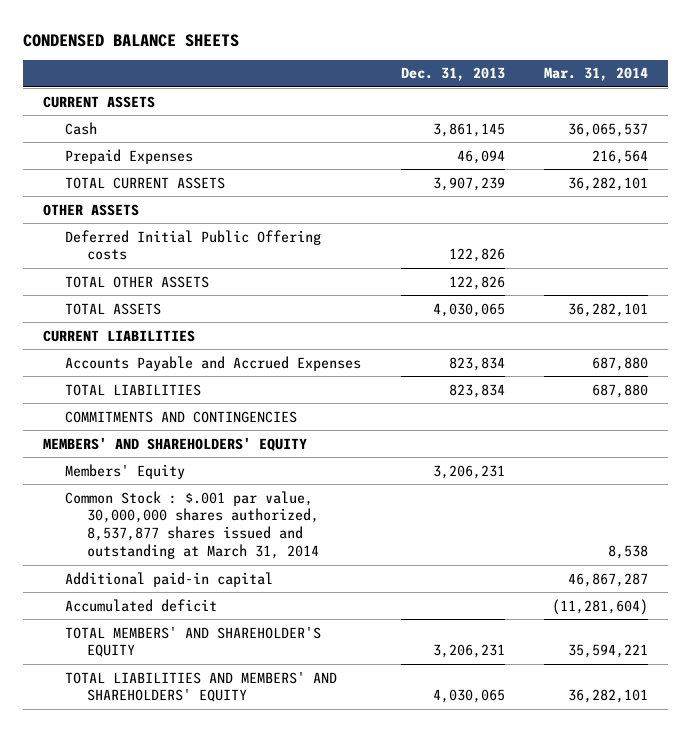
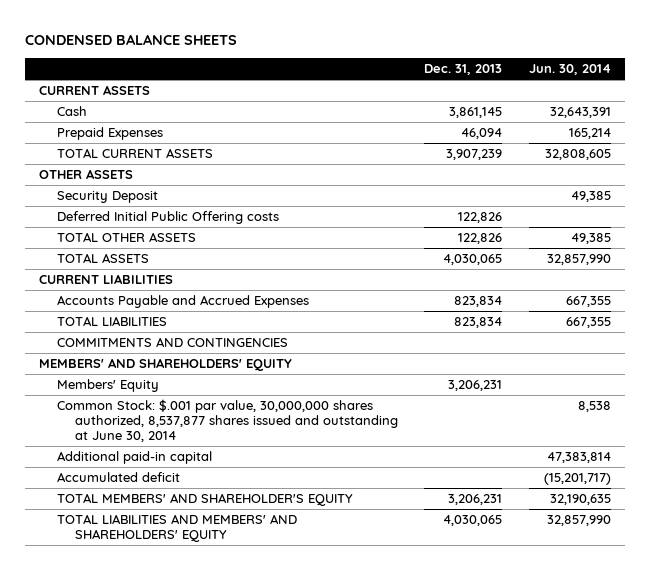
[544,67,649,82] Mar. 31, 2014 -> none
none -> [529,64,612,76] Jun. 30, 2014
none -> [56,191,158,204] Security Deposit
[64,490,319,560] Common Stock : $.001 par value, 30,000,000 shares authorized, 8,537,877 shares issued and outstanding at March 31, 2014 -> [56,399,398,442] Common Stock: $.001 par value, 30,000,000 shares authorized, 8,537,877 shares issued and outstanding at June 30, 2014

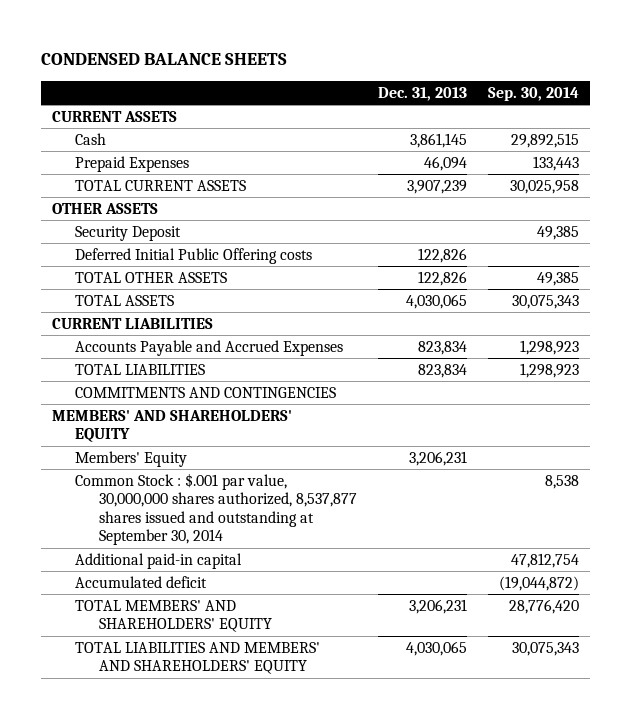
[529,64,612,76] Jun. 30, 2014 -> none
none -> [488,87,580,102] Sep. 30, 2014
[56,399,398,442] Common Stock: $.001 par value, 30,000,000 shares authorized, 8,537,877 shares issued and outstanding at June 30, 2014 -> [75,472,357,546] Common Stock : $.001 par value, 30,000,000 shares authorized, 8,537,877 shares issued and outstanding at September 30, 2014
[56,493,353,507] TOTAL MEMBERS' AND SHAREHOLDER'S EQUITY -> [75,599,272,633] TOTAL MEMBERS' AND SHAREHOLDERS' EQUITY

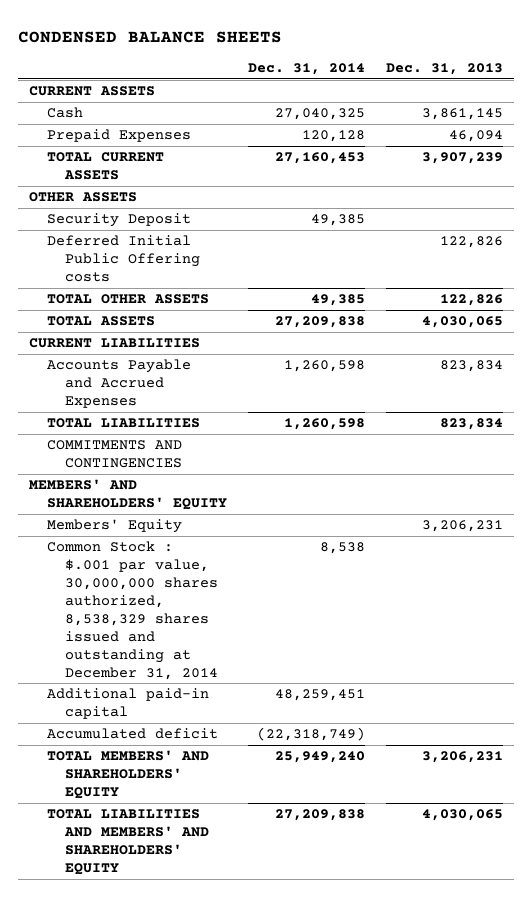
[488,87,580,102] Sep. 30, 2014 -> none
none -> [248,63,366,76] Dec. 31, 2014
[75,472,357,546] Common Stock : $.001 par value, 30,000,000 shares authorized, 8,537,877 shares issued and outstanding at September 30, 2014 -> [46,541,219,680] Common Stock : $.001 par value, 30,000,000 shares authorized, 8,538,329 shares issued and outstanding at December 31, 2014

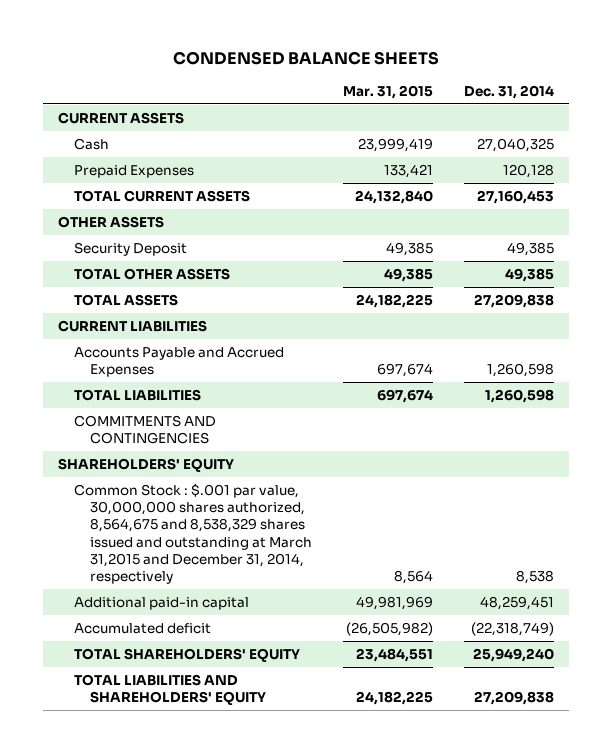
[386,63,504,76] Dec. 31, 2013 -> none
none -> [342,84,433,99] Mar. 31, 2015
[46,235,201,283] Deferred Initial Public Offering costs -> none
[46,519,182,534] Members' Equity -> none
[28,479,227,511] MEMBERS' AND SHAREHOLDERS' EQUITY -> [58,457,235,472] SHAREHOLDERS' EQUITY
[46,541,219,680] Common Stock : $.001 par value, 30,000,000 shares authorized, 8,538,329 shares issued and outstanding at December 31, 2014 -> [74,482,313,584] Common Stock : $.001 par value, 30,000,000 shares authorized, 8,564,675 and 8,538,329 shares issued and outstanding at March 31,2015 and December 31, 2014, respectively
[46,750,209,800] TOTAL MEMBERS' AND SHAREHOLDERS' EQUITY -> [74,647,301,662] TOTAL SHAREHOLDERS' EQUITY
[46,809,210,876] TOTAL LIABILITIES AND MEMBERS' AND SHAREHOLDERS' EQUITY -> [74,673,267,706] TOTAL LIABILITIES AND SHAREHOLDERS' EQUITY

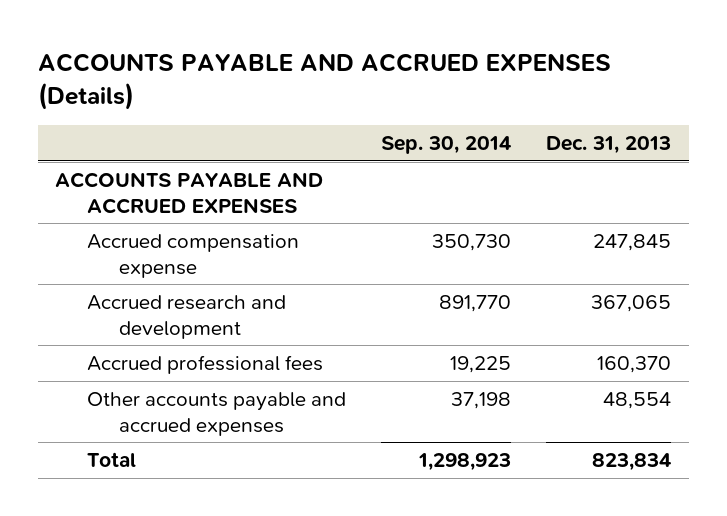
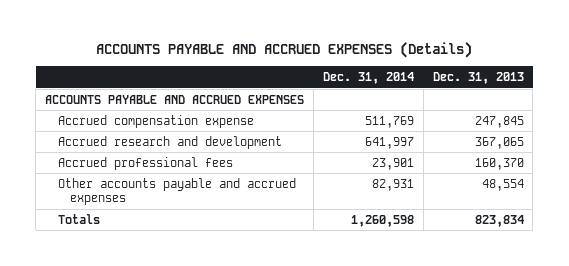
[381,135,512,154] Sep. 30, 2014 -> none
none -> [322,72,414,85] Dec. 31, 2014
[87,452,137,468] Total -> [57,213,100,224] Totals

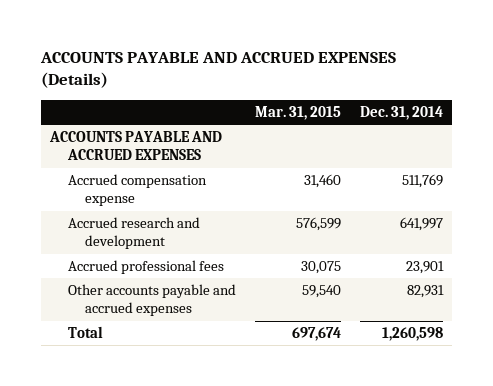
[432,72,524,85] Dec. 31, 2013 -> none
none -> [254,105,341,120] Mar. 31, 2015
[57,213,100,224] Totals -> [67,325,103,338] Total

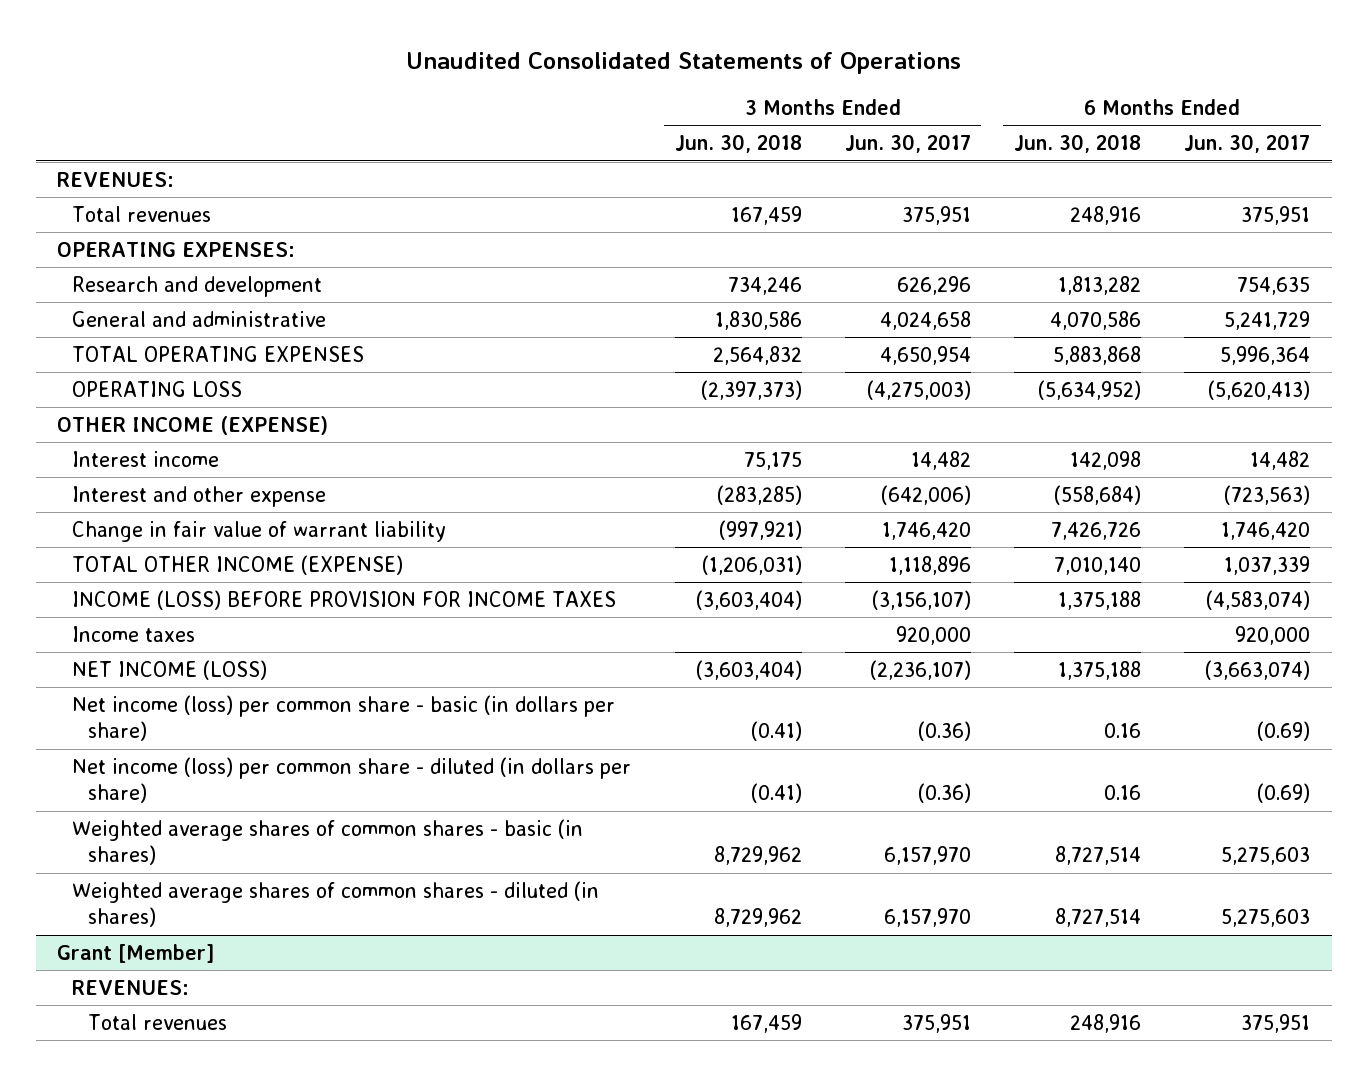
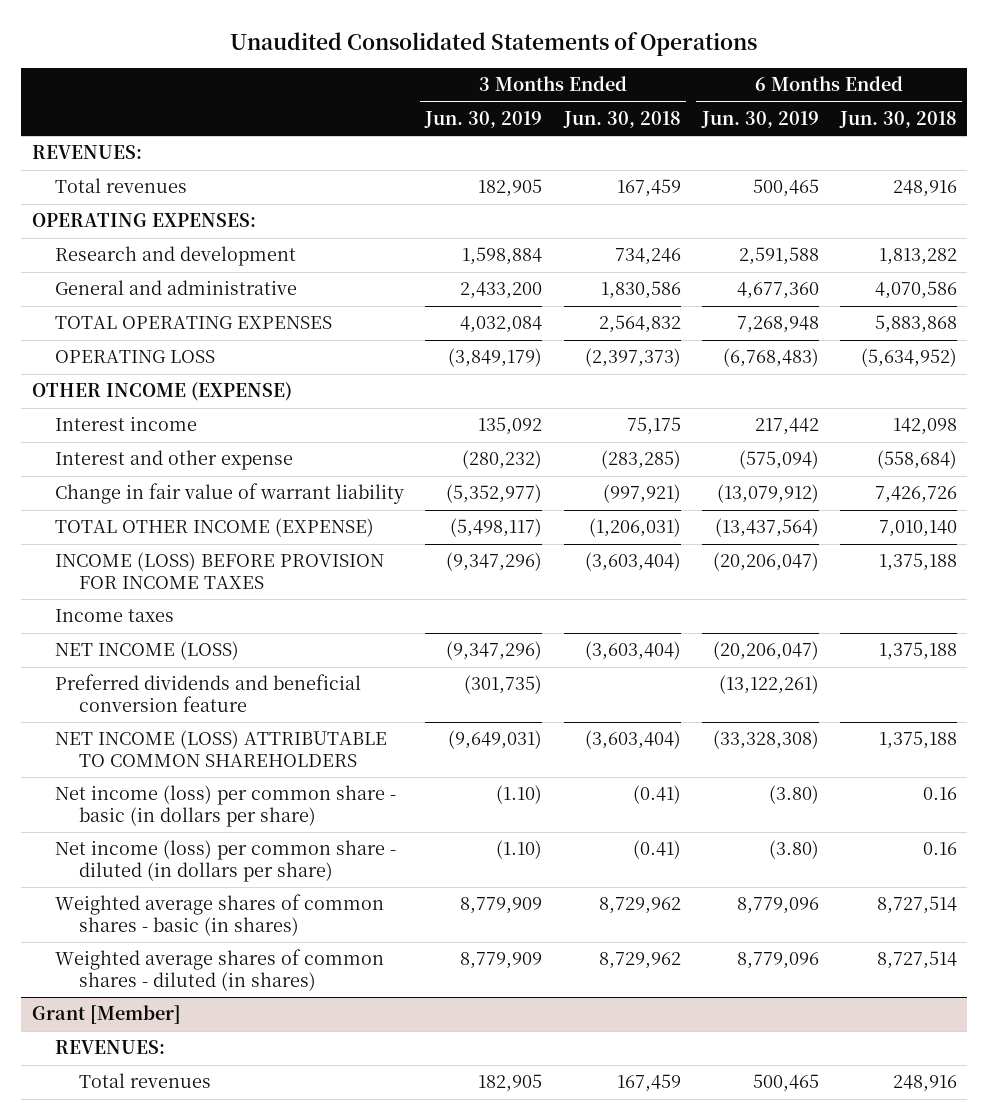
[844,134,971,154] Jun. 30, 2017 -> none
[1183,134,1310,154] Jun. 30, 2017 -> none
none -> [424,110,543,128] Jun. 30, 2019
none -> [700,110,819,128] Jun. 30, 2019
none -> [55,674,362,712] Preferred dividends and beneficial conversion feature
none -> [55,730,388,767] NET INCOME (LOSS) ATTRIBUTABLE TO COMMON SHAREHOLDERS

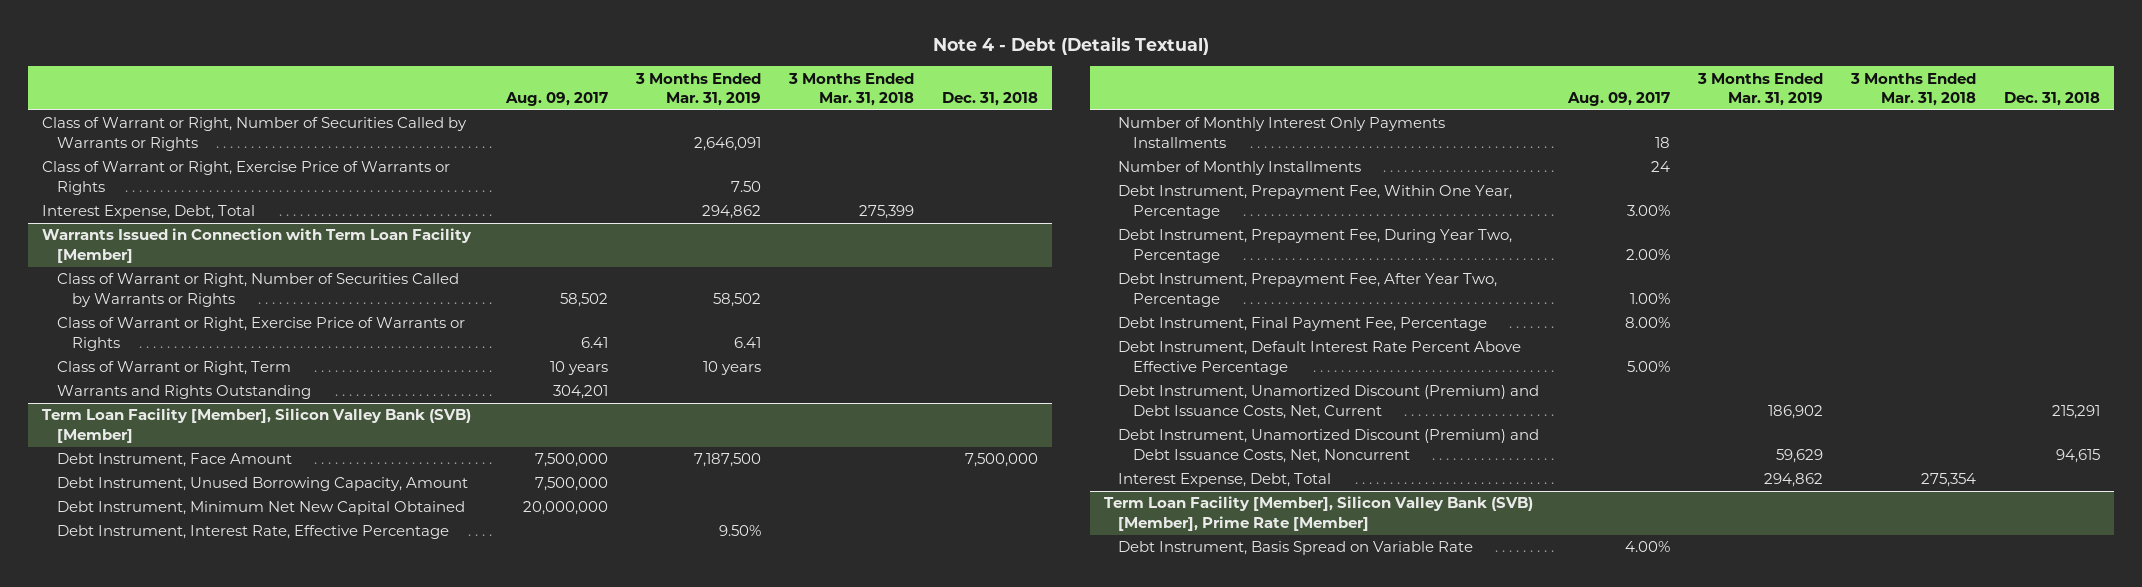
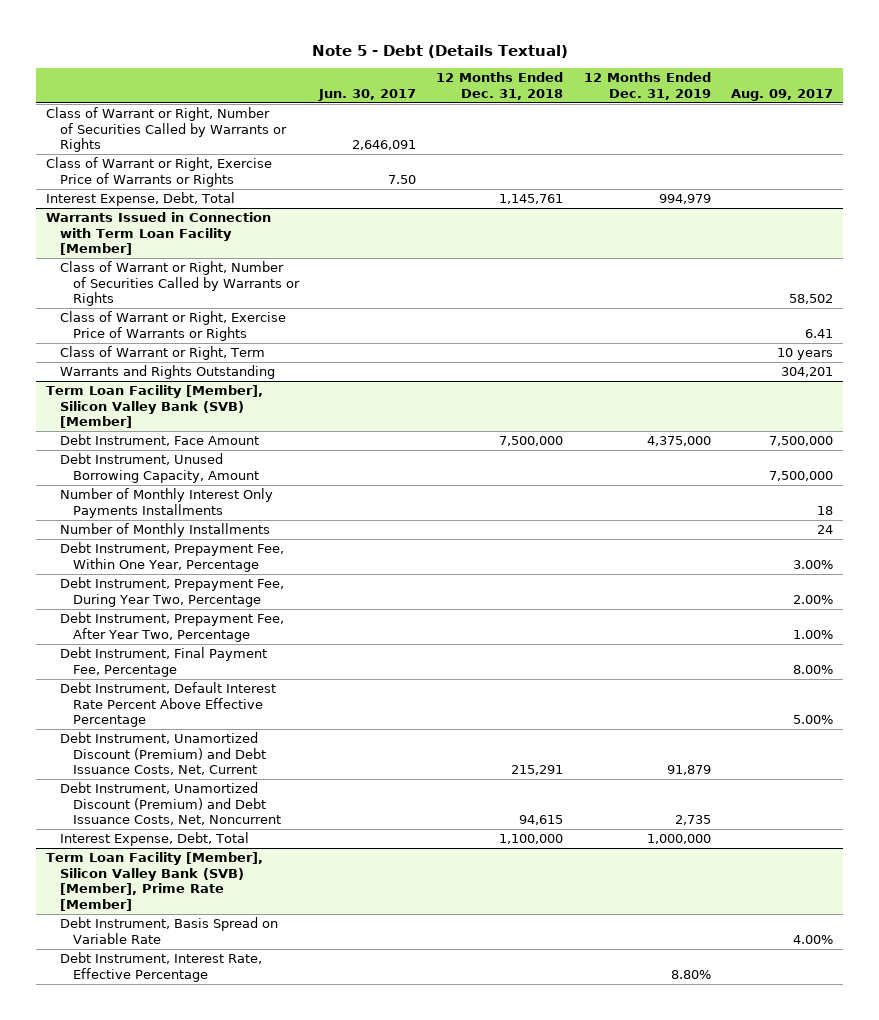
[932,36,1209,56] Note 4 - Debt (Details Textual) -> [311,44,568,58] Note 5 - Debt (Details Textual)
[634,72,761,107] 3 Months Ended Mar. 31, 2019 -> none
[787,72,914,107] 3 Months Ended Mar. 31, 2018 -> none
[942,92,1039,107] Dec. 31, 2018 -> none
none -> [318,88,417,101] Jun. 30, 2017
none -> [436,72,564,100] 12 Months Ended Dec. 31, 2018
none -> [583,72,711,100] 12 Months Ended Dec. 31, 2019
[56,501,465,516] Debt Instrument, Minimum Net New Capital Obtained -> none
[56,525,449,540] Debt Instrument, Interest Rate, Effective Percentage -> none
none -> [59,952,262,982] Debt Instrument, Interest Rate, Effective Percentage

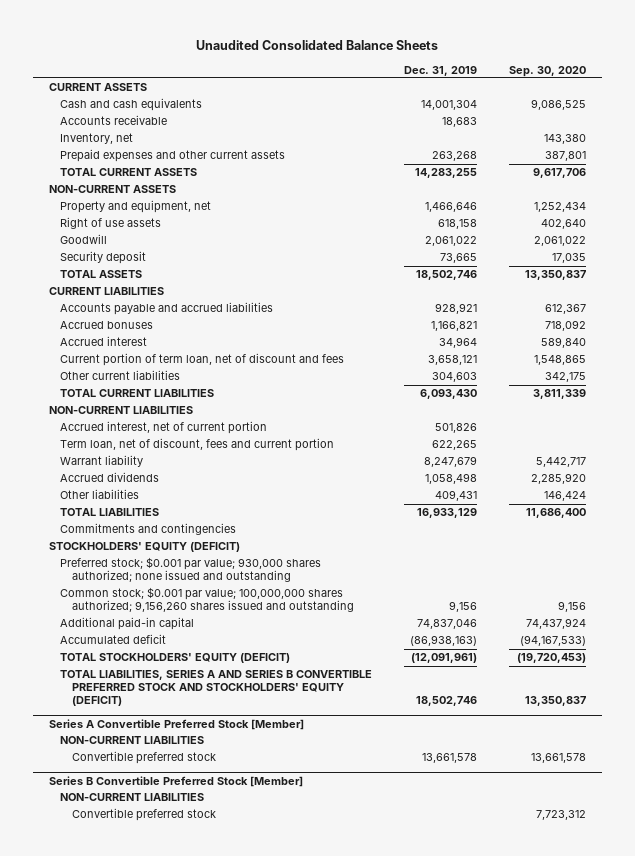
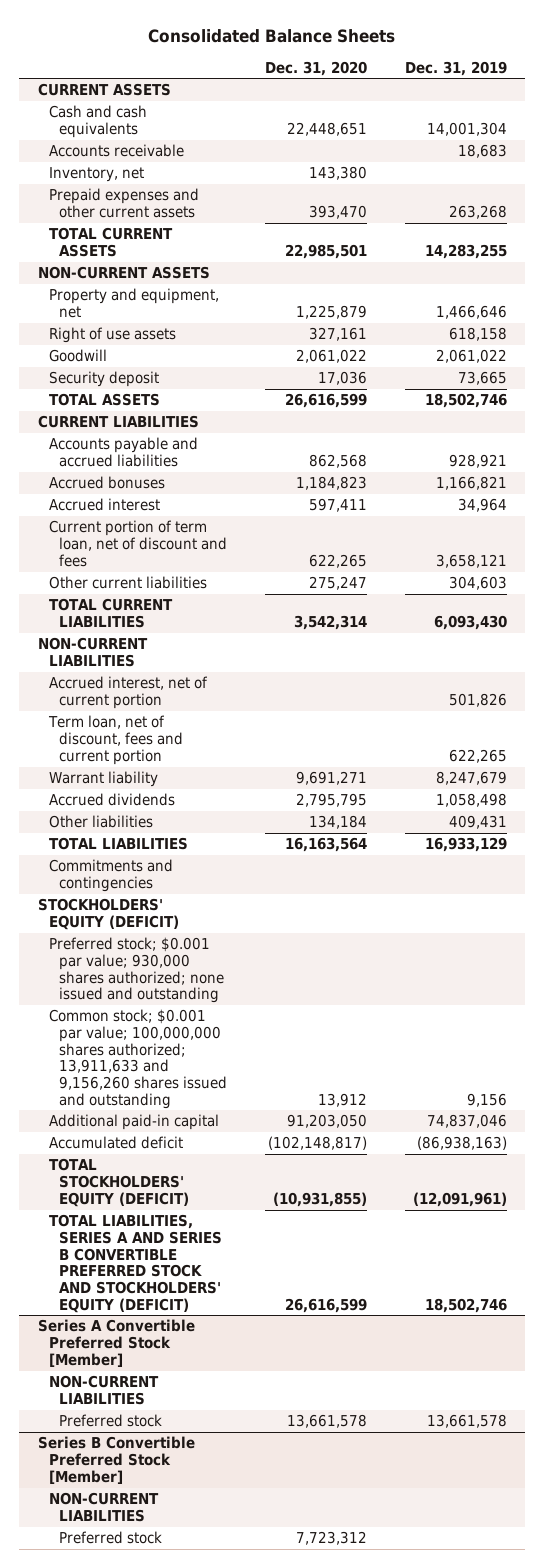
[196,40,439,51] Unaudited Consolidated Balance Sheets -> [148,28,396,43] Consolidated Balance Sheets
[508,65,586,77] Sep. 30, 2020 -> none
none -> [264,60,367,76] Dec. 31, 2020
[60,587,354,613] Common stock; $0.001 par value; 100,000,000 shares authorized; 9,156,260 shares issued and outstanding -> [48,1009,228,1109] Common stock; $0.001 par value; 100,000,000 shares authorized; 13,911,633 and 9,156,260 shares issued and outstanding
[71,751,216,765] Convertible preferred stock -> [59,1414,163,1428] Preferred stock
[71,808,216,822] Convertible preferred stock -> [59,1531,163,1545] Preferred stock

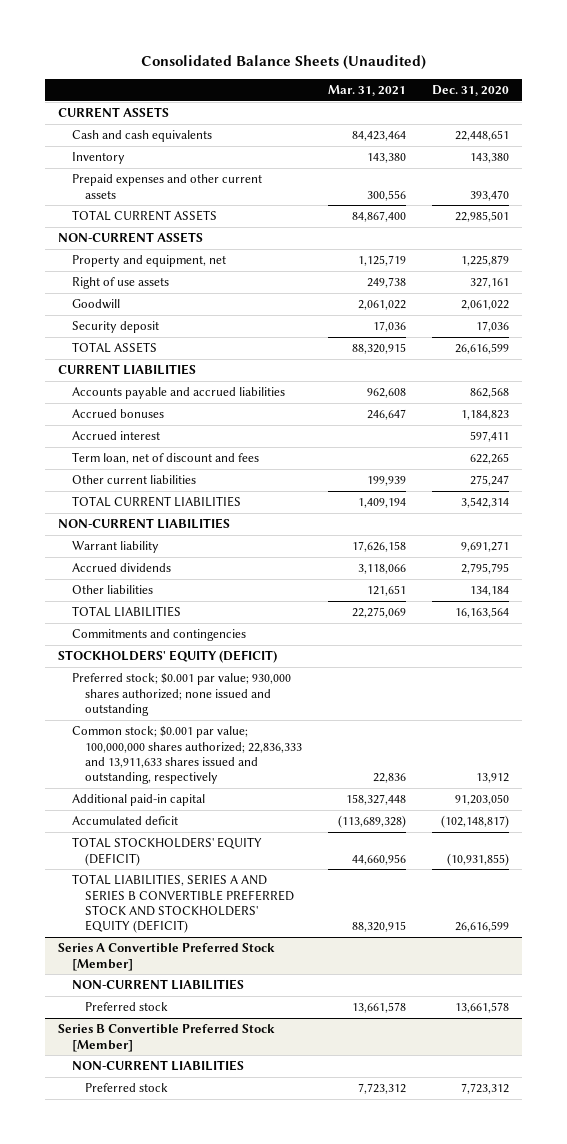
[148,28,396,43] Consolidated Balance Sheets -> [140,54,426,70] Consolidated Balance Sheets (Unaudited)
[404,60,507,76] Dec. 31, 2019 -> none
none -> [328,85,407,97] Mar. 31, 2021
[48,144,184,158] Accounts receivable -> none
[48,167,144,183] Inventory, net -> [71,152,125,165] Inventory
[48,520,228,567] Current portion of term loan, net of discount and fees -> [71,452,259,465] Term loan, net of discount and fees
[48,676,208,710] Accrued interest, net of current portion -> none
[47,715,184,765] Term loan, net of discount, fees and current portion -> none
[48,1009,228,1109] Common stock; $0.001 par value; 100,000,000 shares authorized; 13,911,633 and 9,156,260 shares issued and outstanding -> [71,726,303,785] Common stock; $0.001 par value; 100,000,000 shares authorized; 22,836,333 and 13,911,633 shares issued and outstanding, respectively

